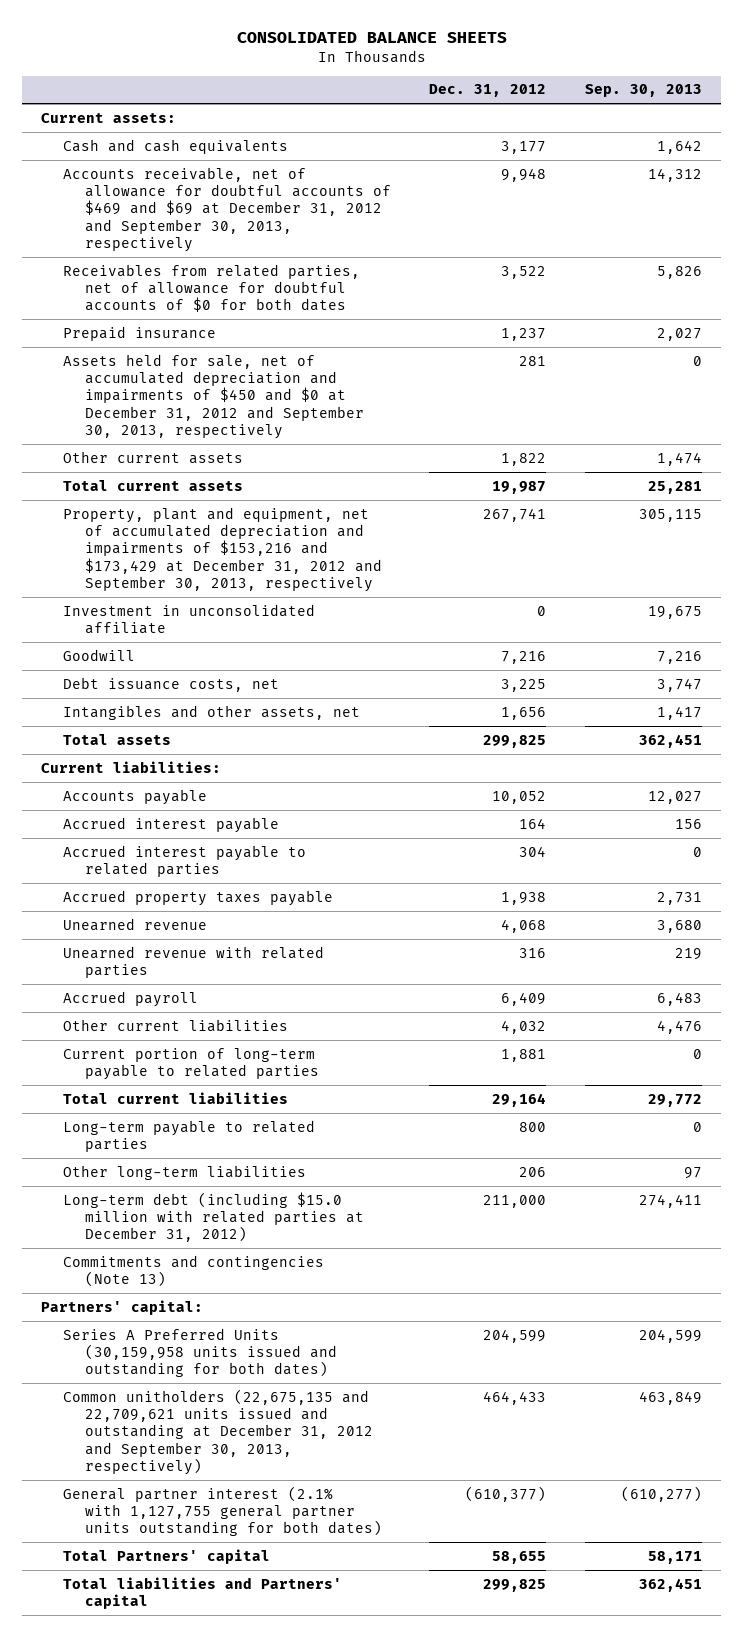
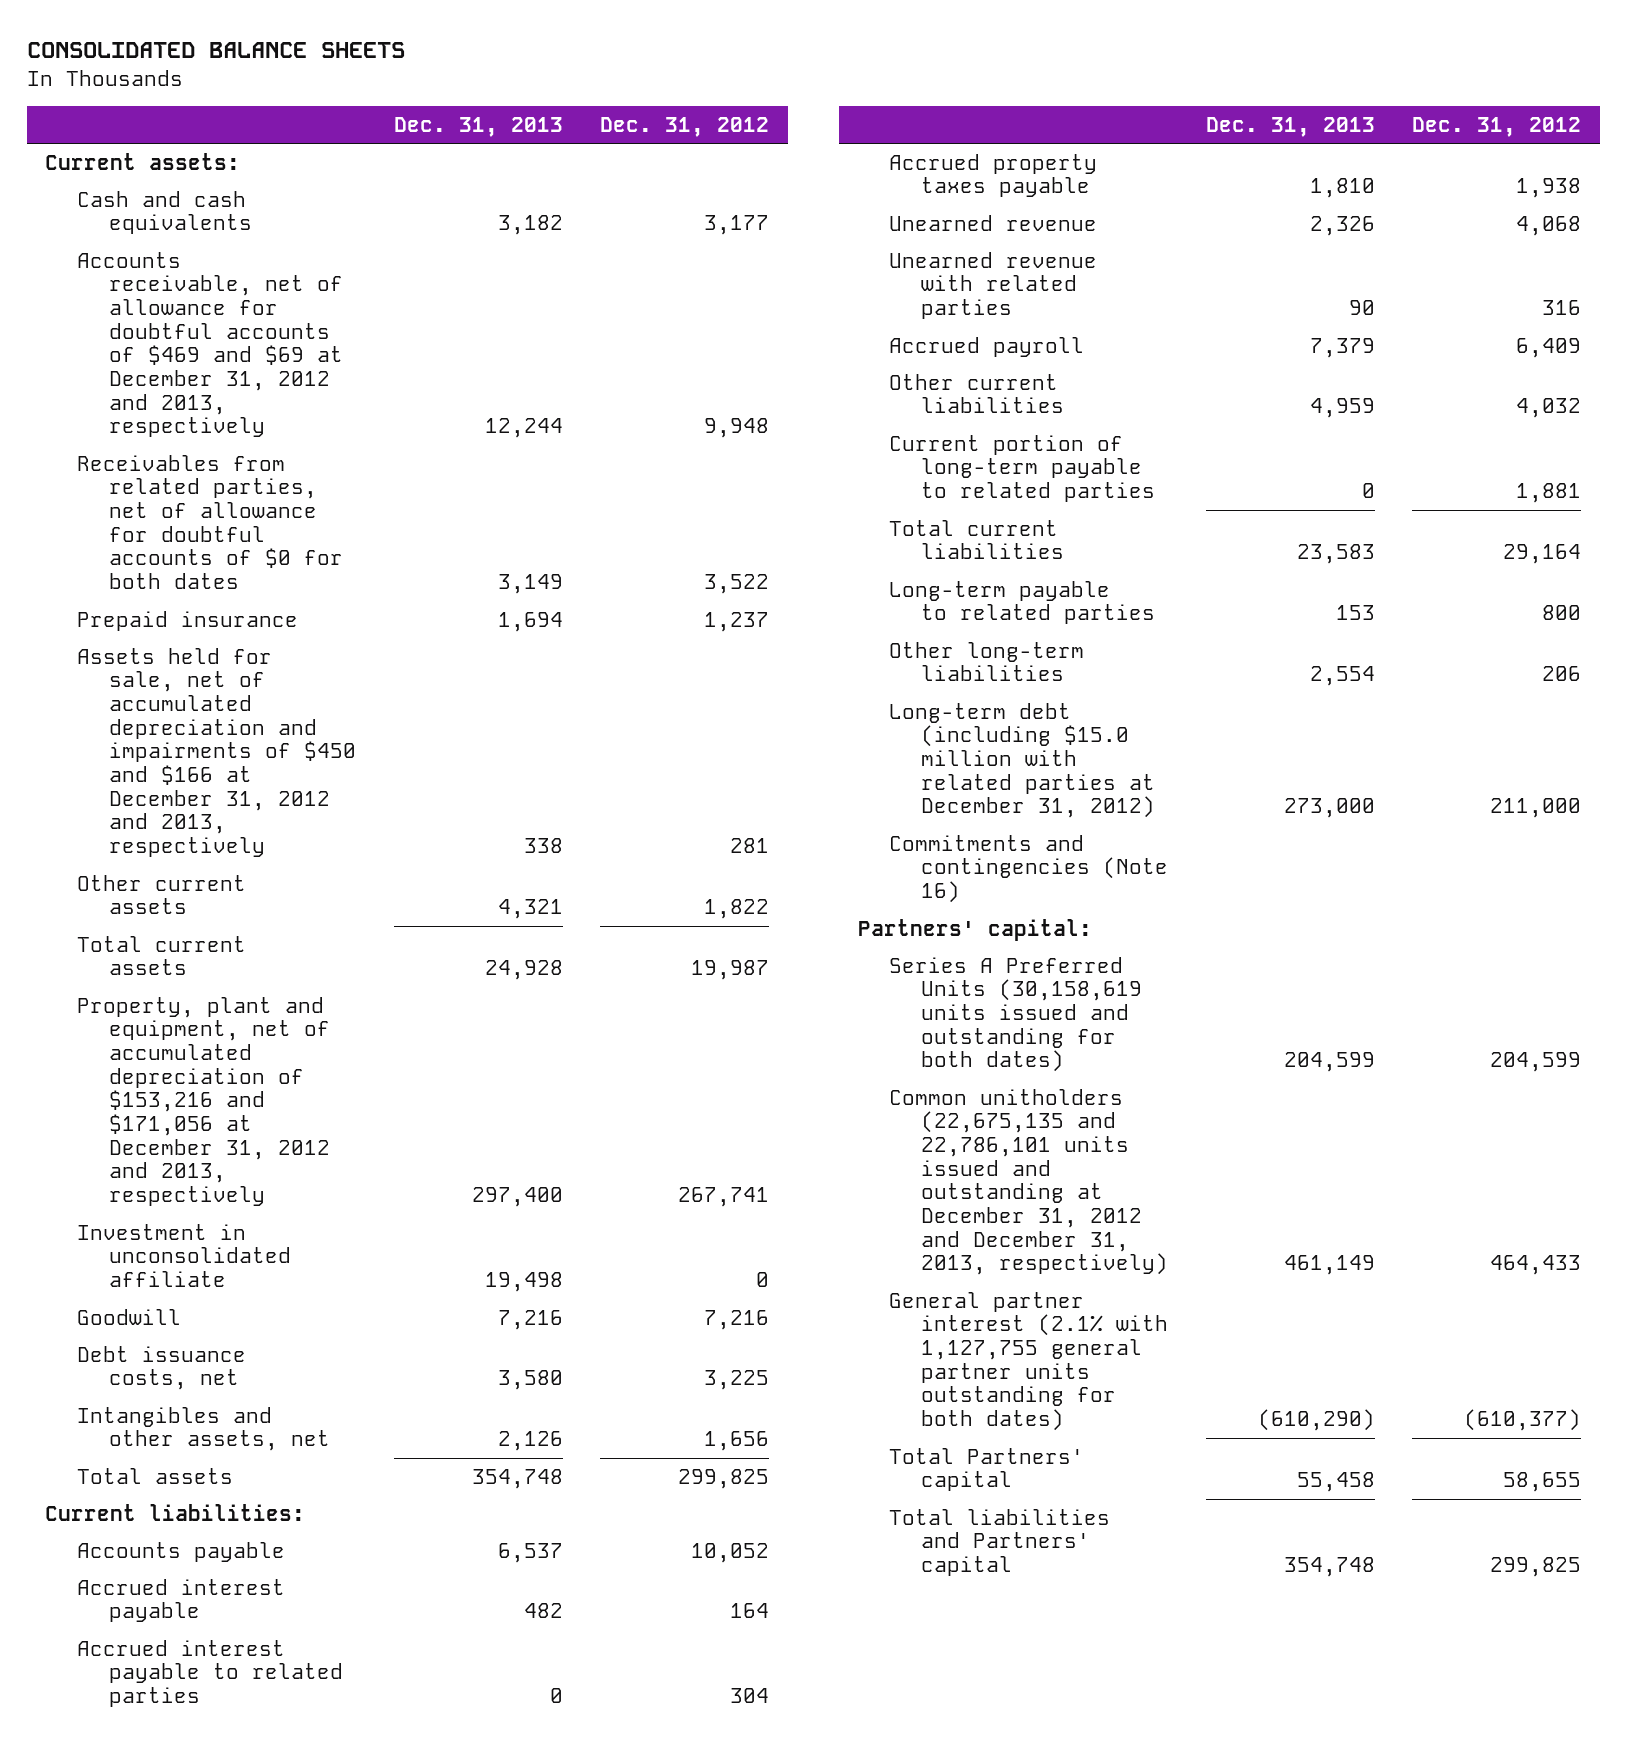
[584,84,702,98] Sep. 30, 2013 -> none
none -> [393,116,563,137] Dec. 31, 2013
[62,166,391,253] Accounts receivable, net of allowance for doubtful accounts of $469 and $69 at December 31, 2012 and September 30, 2013, respectively -> [77,251,344,438] Accounts receivable, net of allowance for doubtful accounts of $469 and $69 at December 31, 2012 and 2013, respectively
[62,353,364,440] Assets held for sale, net of accumulated depreciation and impairments of $450 and $0 at December 31, 2012 and September 30, 2013, respectively -> [77,647,357,857] Assets held for sale, net of accumulated depreciation and impairments of $450 and $166 at December 31, 2012 and 2013, respectively
[62,506,382,593] Property, plant and equipment, net of accumulated depreciation and impairments of $153,216 and $173,429 at December 31, 2012 and September 30, 2013, respectively -> [77,996,331,1206] Property, plant and equipment, net of accumulated depreciation of $153,216 and $171,056 at December 31, 2012 and 2013, respectively
[62,1254,324,1288] Commitments and contingencies (Note 13) -> [889,834,1169,904] Commitments and contingencies (Note 16)
[62,1327,337,1378] Series A Preferred Units (30,159,958 units issued and outstanding for both dates) -> [889,956,1143,1073] Series A Preferred Units (30,158,619 units issued and outstanding for both dates)
[62,1388,373,1476] Common unitholders (22,675,135 and 22,709,621 units issued and outstanding at December 31, 2012 and September 30, 2013, respectively) -> [889,1088,1169,1276] Common unitholders (22,675,135 and 22,786,101 units issued and outstanding at December 31, 2012 and December 31, 2013, respectively)

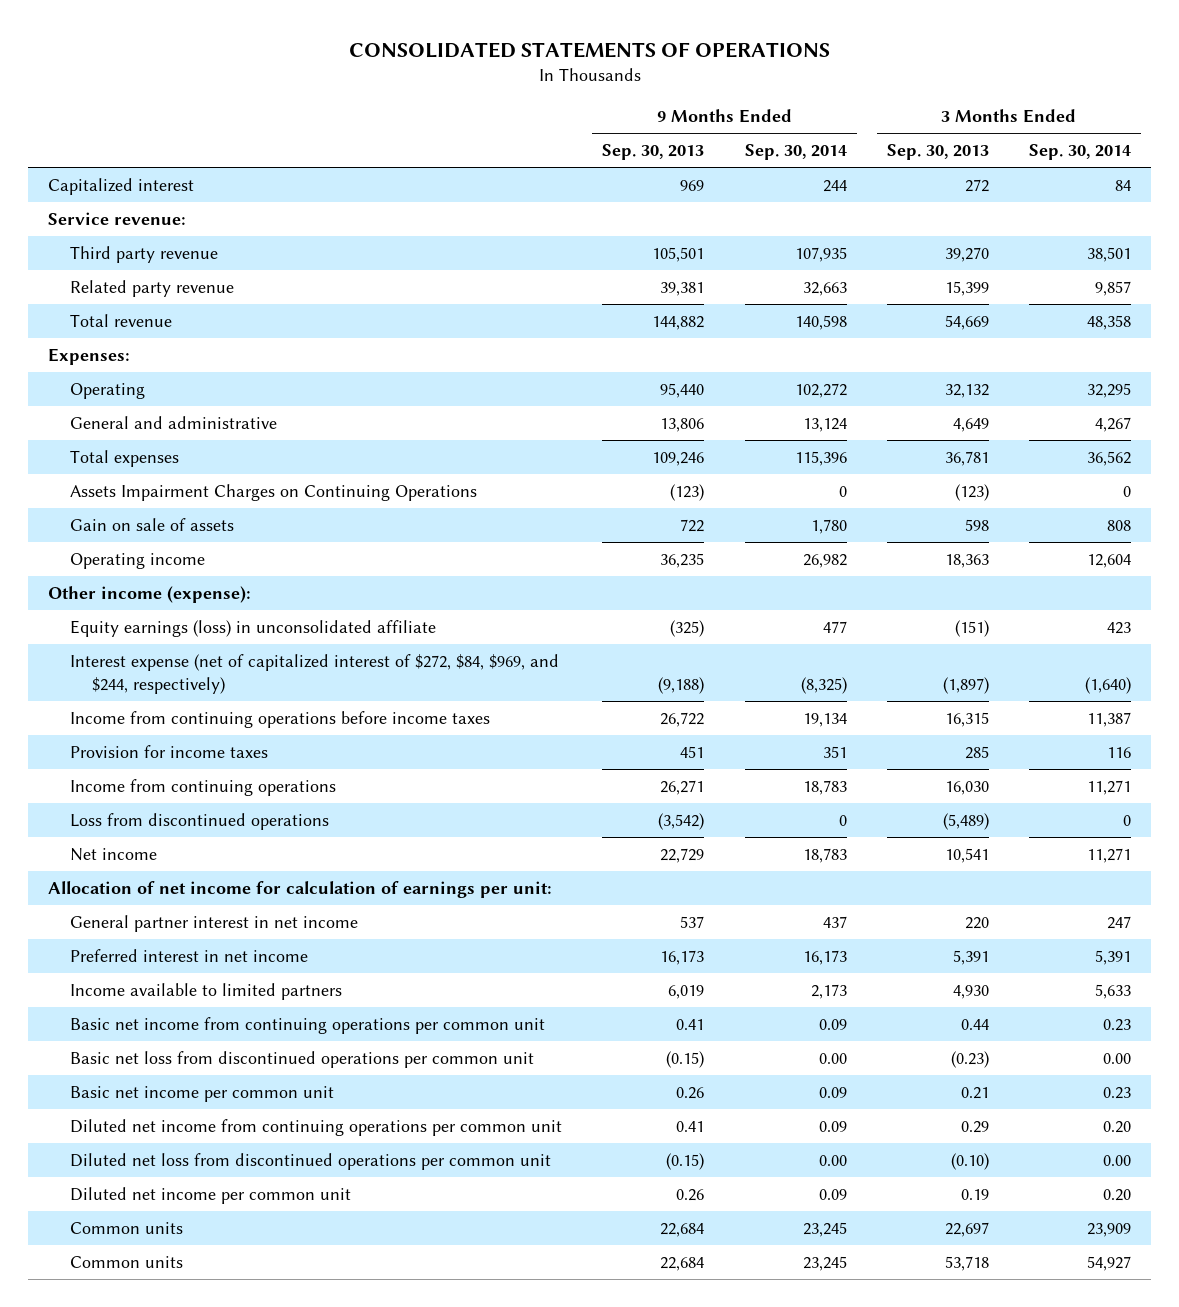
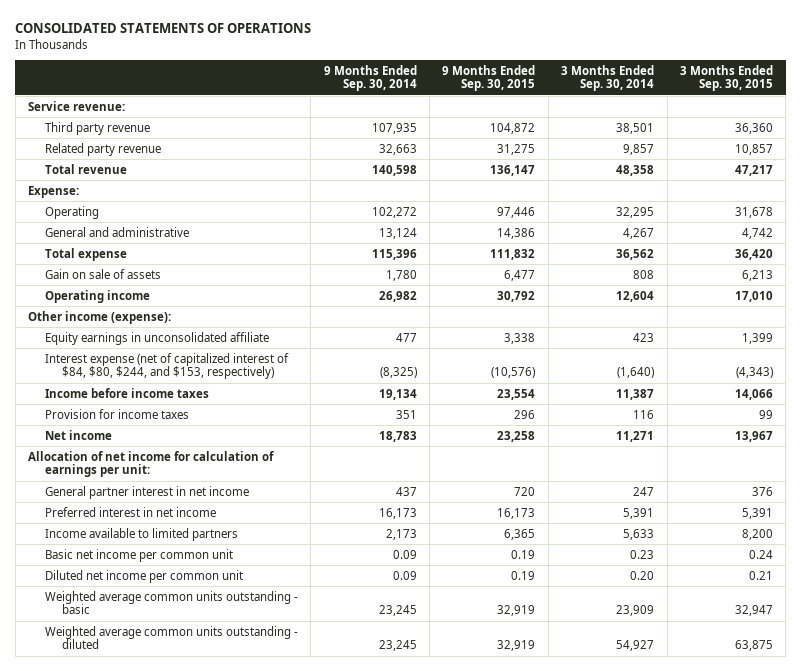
[602,144,705,161] Sep. 30, 2013 -> none
[886,144,989,161] Sep. 30, 2013 -> none
none -> [442,64,536,92] 9 Months Ended Sep. 30, 2015
none -> [679,64,773,92] 3 Months Ended Sep. 30, 2015
[48,177,195,195] Capitalized interest -> none
[48,347,131,365] Expenses: -> [28,185,80,198] Expense:
[70,483,478,501] Assets Impairment Charges on Continuing Operations -> none
[70,449,180,467] Total expenses -> [44,247,127,261] Total expense
[70,619,437,637] Equity earnings (loss) in unconsolidated affiliate -> [44,331,269,345] Equity earnings in unconsolidated affiliate
[70,653,560,694] Interest expense (net of capitalized interest of $272, $84, $969, and $244, respectively) -> [44,352,289,380] Interest expense (net of capitalized interest of $84, $80, $244, and $153, respectively)
[70,710,491,728] Income from continuing operations before income taxes -> [44,387,209,398] Income before income taxes
[70,778,337,796] Income from continuing operations -> none
[70,812,330,830] Loss from discontinued operations -> none
[70,1016,546,1034] Basic net income from continuing operations per common unit -> none
[70,1050,535,1068] Basic net loss from discontinued operations per common unit -> none
[70,1118,563,1136] Diluted net income from continuing operations per common unit -> none
[70,1152,552,1170] Diluted net loss from discontinued operations per common unit -> none
[70,1221,184,1234] Common units -> [44,590,298,615] Weighted average common units outstanding - basic
[70,1255,184,1268] Common units -> [44,625,298,650] Weighted average common units outstanding - diluted

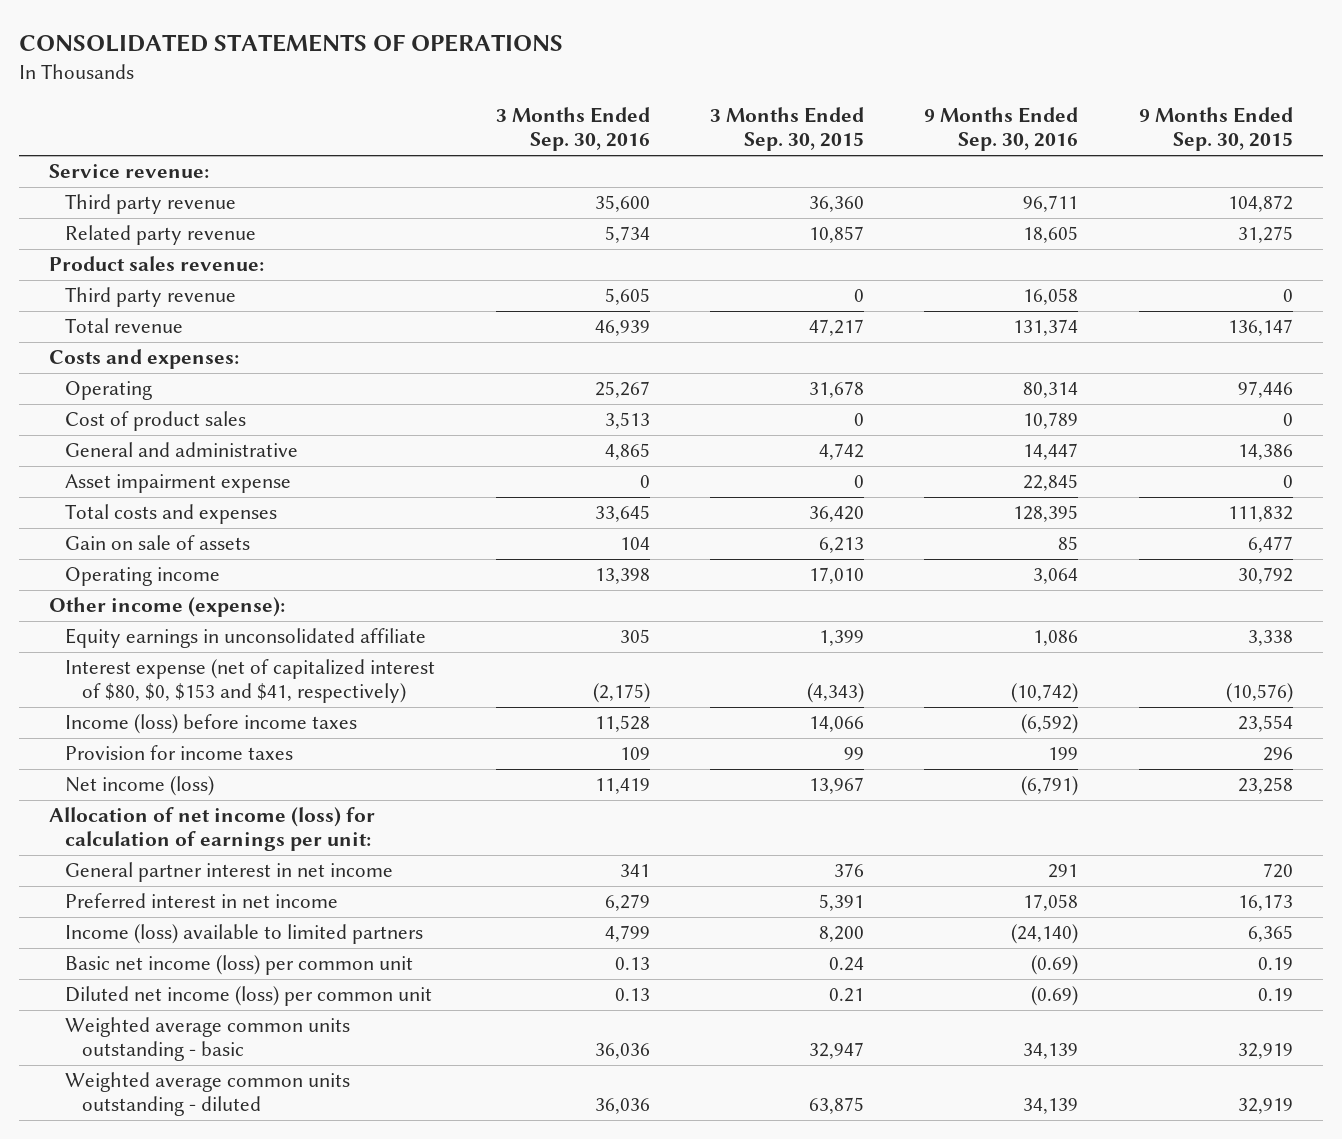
[323,64,417,92] 9 Months Ended Sep. 30, 2014 -> none
[561,64,655,92] 3 Months Ended Sep. 30, 2014 -> none
none -> [495,107,650,152] 3 Months Ended Sep. 30, 2016
none -> [924,107,1079,152] 9 Months Ended Sep. 30, 2016
none -> [49,256,265,272] Product sales revenue:
none -> [65,287,237,308] Third party revenue
[28,185,80,198] Expense: -> [49,349,240,370] Costs and expenses:
none -> [65,411,247,432] Cost of product sales
none -> [65,474,292,494] Asset impairment expense
[44,247,127,261] Total expense -> [65,504,278,525] Total costs and expenses
[44,352,289,380] Interest expense (net of capitalized interest of $84, $80, $244, and $153, respectively) -> [65,659,436,704] Interest expense (net of capitalized interest of $80, $0, $153 and $41, respectively)
[44,387,209,398] Income before income taxes -> [65,714,358,735] Income (loss) before income taxes
[44,429,112,440] Net income -> [65,776,215,797] Net income (loss)
[28,450,275,478] Allocation of net income for calculation of earnings per unit: -> [49,807,376,852] Allocation of net income (loss) for calculation of earnings per unit:
[44,527,238,541] Income available to limited partners -> [65,924,424,945] Income (loss) available to limited partners
[44,548,233,562] Basic net income per common unit -> [65,955,414,976] Basic net income (loss) per common unit
[44,569,243,583] Diluted net income per common unit -> [65,986,433,1007] Diluted net income (loss) per common unit

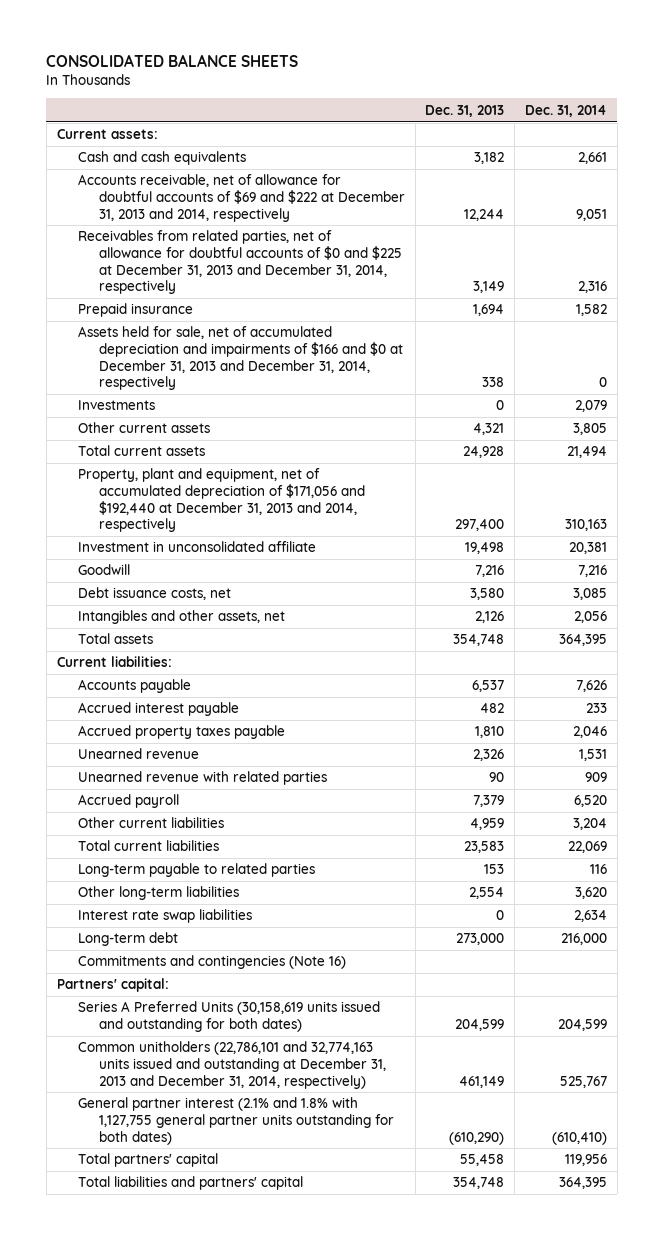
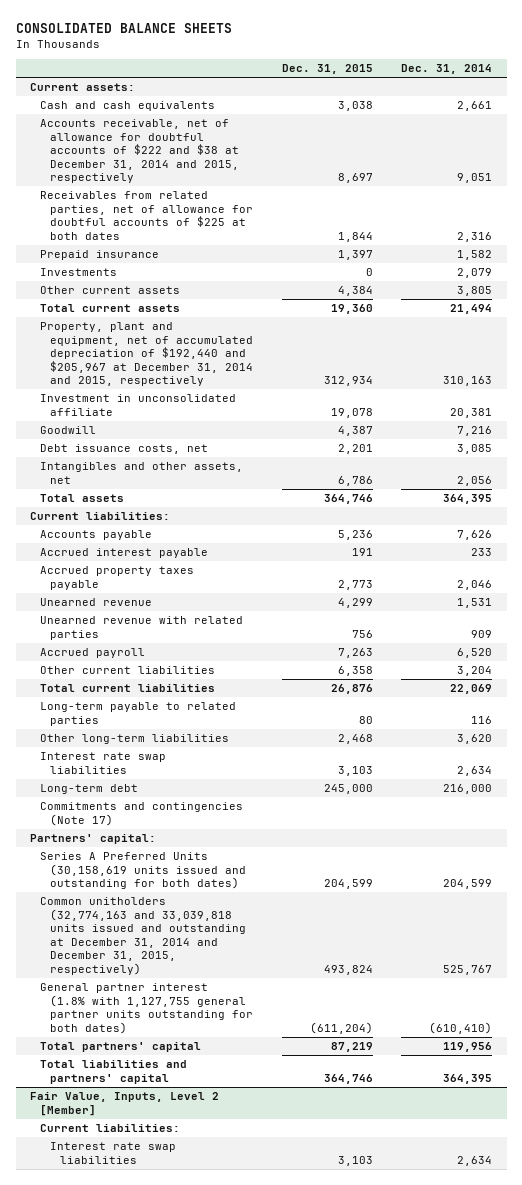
[425,104,505,117] Dec. 31, 2013 -> none
none -> [281,63,373,74] Dec. 31, 2015
[77,174,405,222] Accounts receivable, net of allowance for doubtful accounts of $69 and $222 at December 31, 2013 and 2014, respectively -> [40,119,240,184] Accounts receivable, net of allowance for doubtful accounts of $222 and $38 at December 31, 2014 and 2015, respectively
[77,230,402,295] Receivables from related parties, net of allowance for doubtful accounts of $0 and $225 at December 31, 2013 and December 31, 2014, respectively -> [40,191,254,240] Receivables from related parties, net of allowance for doubtful accounts of $225 at both dates
[77,326,403,391] Assets held for sale, net of accumulated depreciation and impairments of $166 and $0 at December 31, 2013 and December 31, 2014, respectively -> none
[77,468,365,533] Property, plant and equipment, net of accumulated depreciation of $171,056 and $192,440 at December 31, 2013 and 2014, respectively -> [40,322,254,387] Property, plant and equipment, net of accumulated depreciation of $192,440 and $205,967 at December 31, 2014 and 2015, respectively
[77,955,346,970] Commitments and contingencies (Note 16) -> [40,802,244,826] Commitments and contingencies (Note 17)
[77,1041,386,1089] Common unitholders (22,786,101 and 32,774,163 units issued and outstanding at December 31, 2013 and December 31, 2014, respectively) -> [40,897,247,975] Common unitholders (32,774,163 and 33,039,818 units issued and outstanding at December 31, 2014 and December 31, 2015, respectively)
[77,1097,394,1145] General partner interest (2.1% and 1.8% with 1,127,755 general partner units outstanding for both dates) -> [40,983,254,1034] General partner interest (1.8% with 1,127,755 general partner units outstanding for both dates)
none -> [29,1092,219,1116] Fair Value, Inputs, Level 2 [Member]
none -> [40,1124,181,1133] Current liabilities:
none -> [50,1142,177,1164] Interest rate swap liabilities

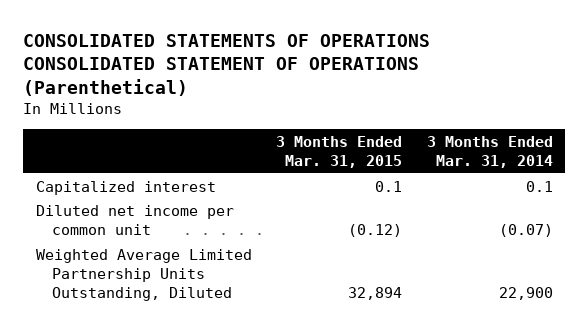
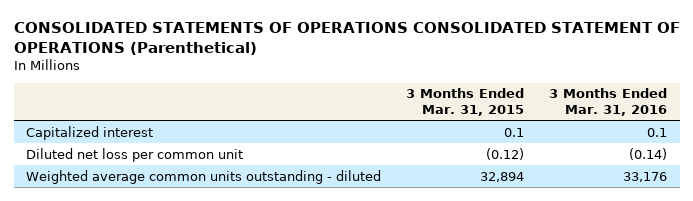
[426,135,553,169] 3 Months Ended Mar. 31, 2014 -> none
none -> [549,88,668,116] 3 Months Ended Mar. 31, 2016
[35,204,234,235] Diluted net income per common unit -> [26,147,244,162] Diluted net loss per common unit
[35,248,252,302] Weighted Average Limited Partnership Units Outstanding, Diluted -> [26,169,382,184] Weighted average common units outstanding - diluted

